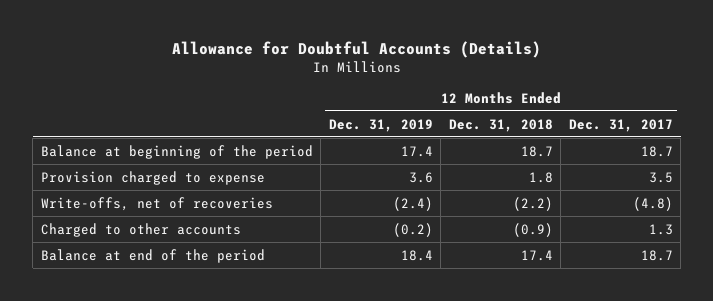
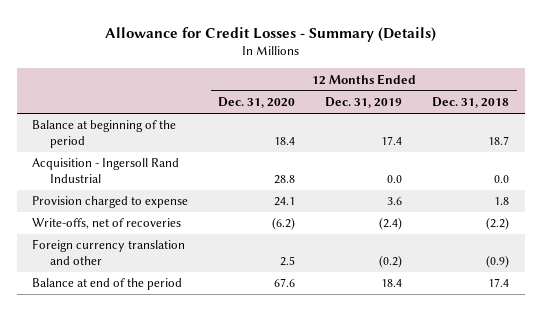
[171,40,541,58] Allowance for Doubtful Accounts (Details) -> [104,26,436,42] Allowance for Credit Losses - Summary (Details)
[568,118,673,132] Dec. 31, 2017 -> none
none -> [218,97,296,109] Dec. 31, 2020
none -> [32,158,180,184] Acquisition - Ingersoll Rand Industrial
[40,222,241,237] Charged to other accounts -> none
none -> [32,239,186,266] Foreign currency translation and other

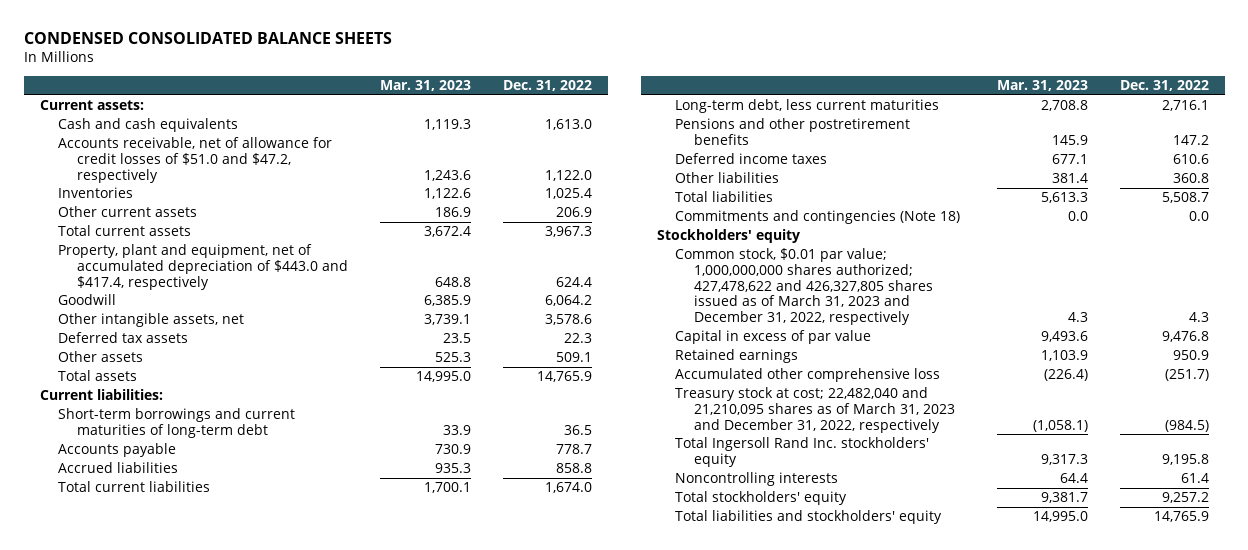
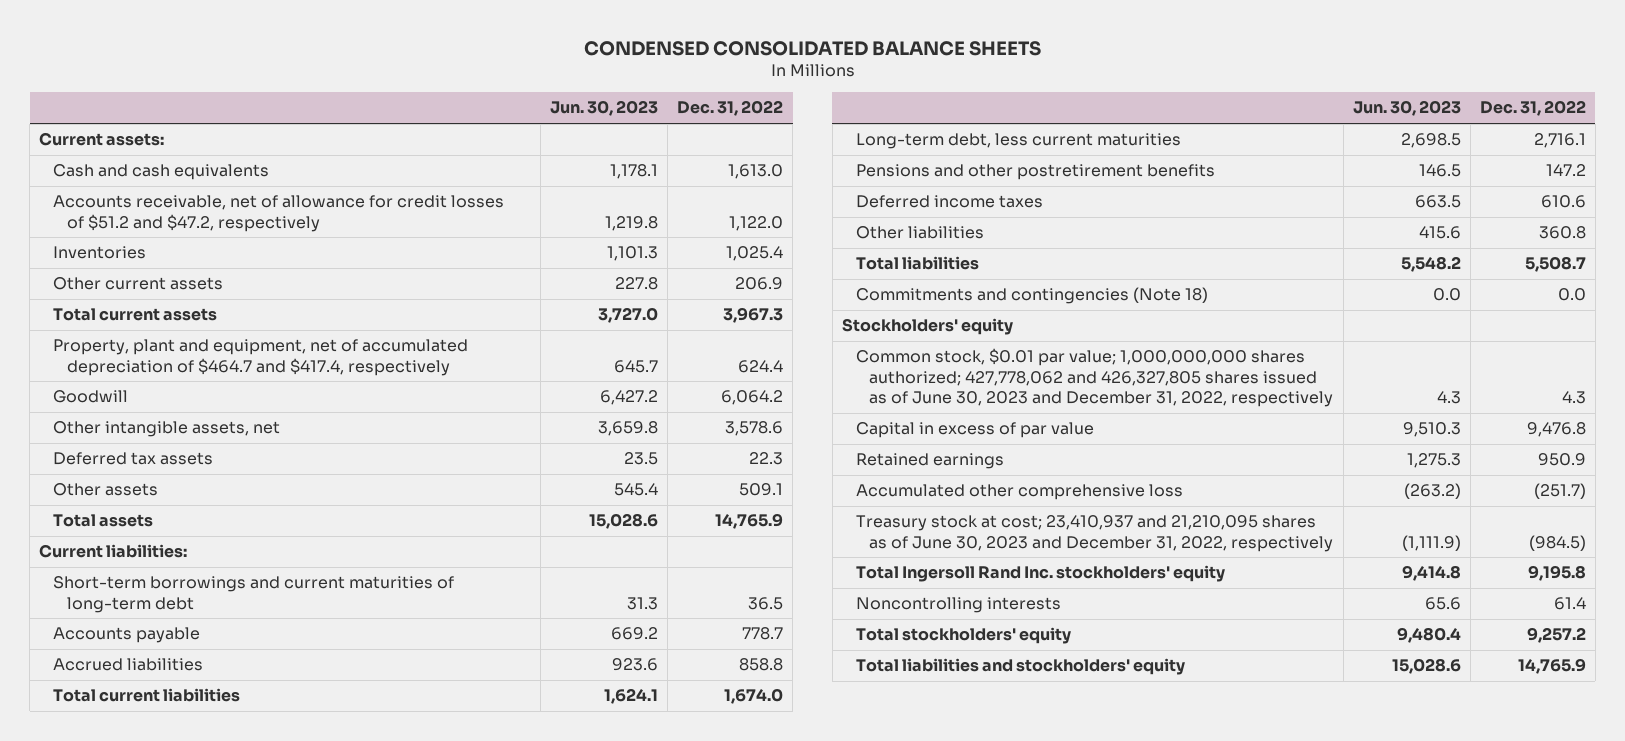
[379,79,471,91] Mar. 31, 2023 -> none
none -> [549,100,658,117] Jun. 30, 2023
[58,137,333,183] Accounts receivable, net of allowance for credit losses of $51.0 and $47.2, respectively -> [53,195,505,232] Accounts receivable, net of allowance for credit losses of $51.2 and $47.2, respectively
[58,244,348,290] Property, plant and equipment, net of accumulated depreciation of $443.0 and $417.4, respectively -> [53,339,469,376] Property, plant and equipment, net of accumulated depreciation of $464.7 and $417.4, respectively
[675,248,933,325] Common stock, $0.01 par value; 1,000,000,000 shares authorized; 427,478,622 and 426,327,805 shares issued as of March 31, 2023 and December 31, 2022, respectively -> [855,348,1334,407] Common stock, $0.01 par value; 1,000,000,000 shares authorized; 427,778,062 and 426,327,805 shares issued as of June 30, 2023 and December 31, 2022, respectively
[675,387,955,433] Treasury stock at cost; 22,482,040 and 21,210,095 shares as of March 31, 2023 and December 31, 2022, respectively -> [855,515,1334,552] Treasury stock at cost; 23,410,937 and 21,210,095 shares as of June 30, 2023 and December 31, 2022, respectively

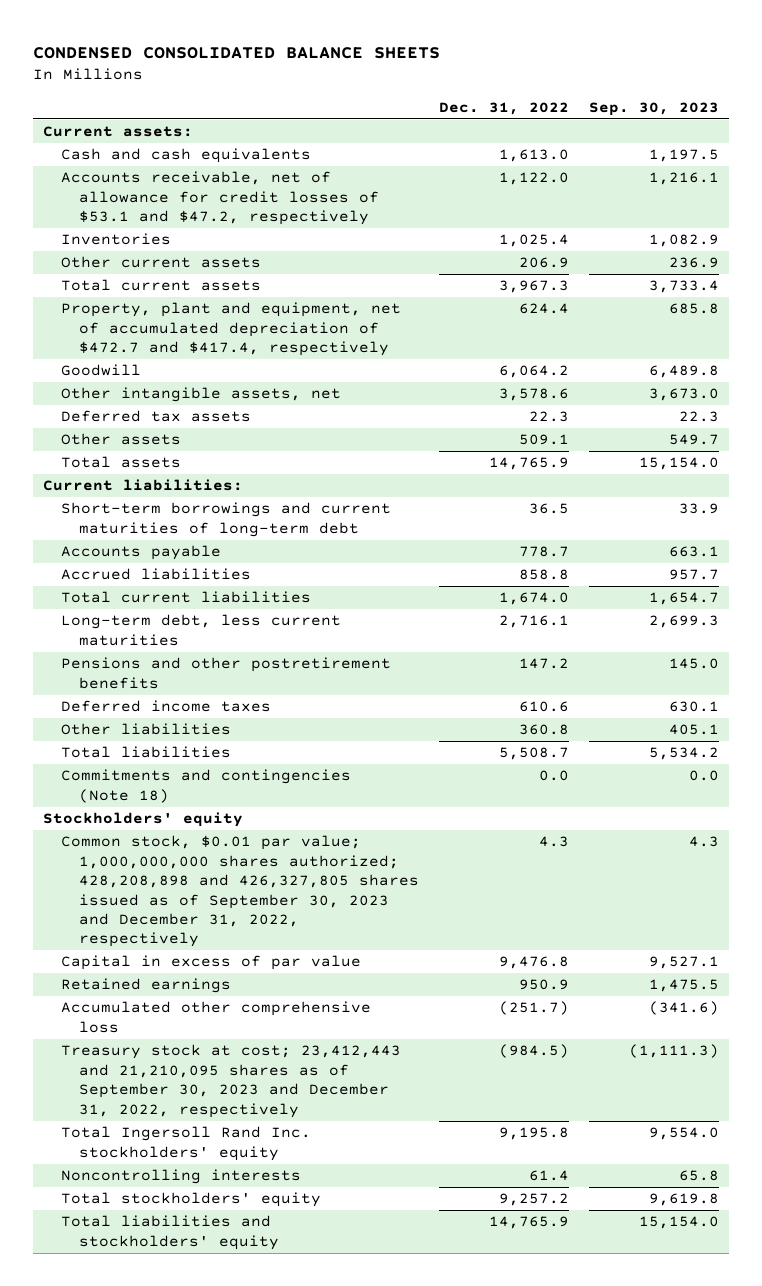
[549,100,658,117] Jun. 30, 2023 -> none
none -> [588,101,719,116] Sep. 30, 2023
[53,195,505,232] Accounts receivable, net of allowance for credit losses of $51.2 and $47.2, respectively -> [61,171,380,226] Accounts receivable, net of allowance for credit losses of $53.1 and $47.2, respectively
[53,339,469,376] Property, plant and equipment, net of accumulated depreciation of $464.7 and $417.4, respectively -> [61,302,402,357] Property, plant and equipment, net of accumulated depreciation of $472.7 and $417.4, respectively
[855,348,1334,407] Common stock, $0.01 par value; 1,000,000,000 shares authorized; 427,778,062 and 426,327,805 shares issued as of June 30, 2023 and December 31, 2022, respectively -> [61,835,420,948] Common stock, $0.01 par value; 1,000,000,000 shares authorized; 428,208,898 and 426,327,805 shares issued as of September 30, 2023 and December 31, 2022, respectively
[855,515,1334,552] Treasury stock at cost; 23,410,937 and 21,210,095 shares as of June 30, 2023 and December 31, 2022, respectively -> [61,1044,402,1118] Treasury stock at cost; 23,412,443 and 21,210,095 shares as of September 30, 2023 and December 31, 2022, respectively

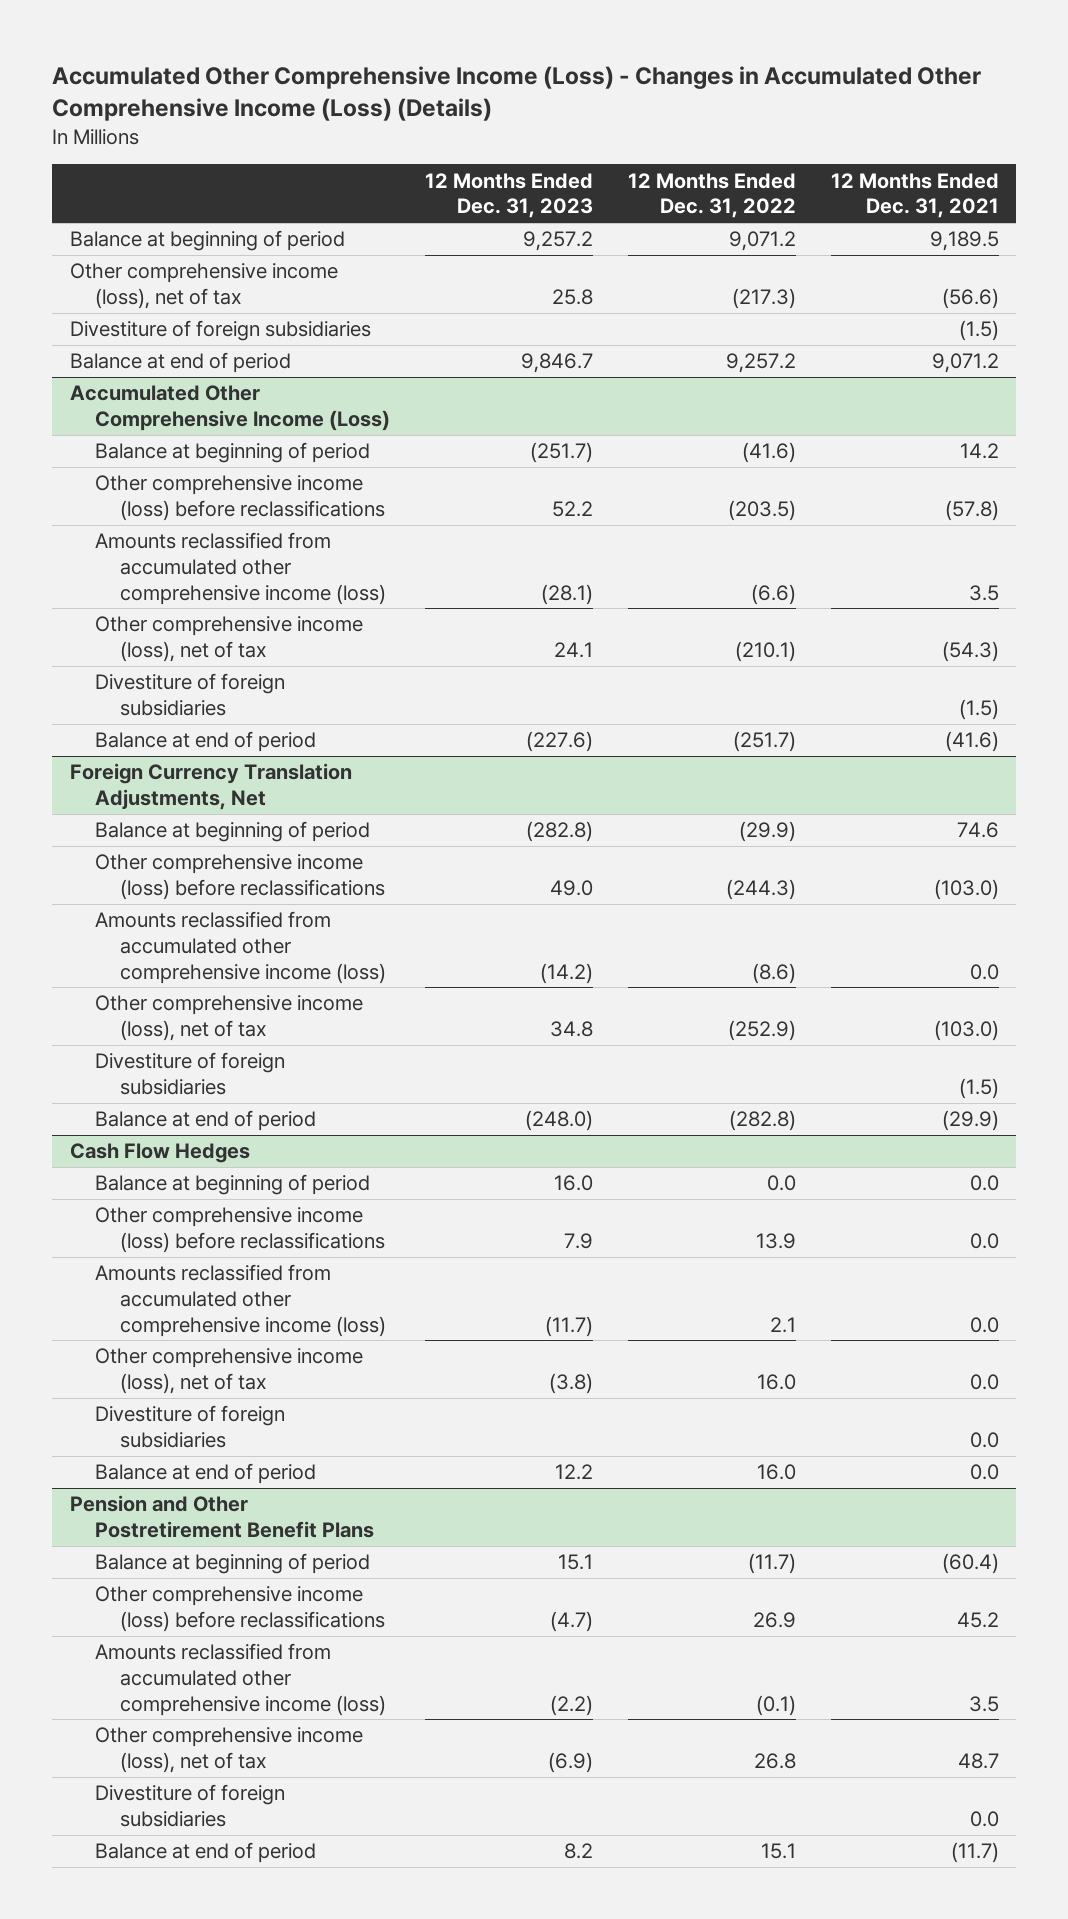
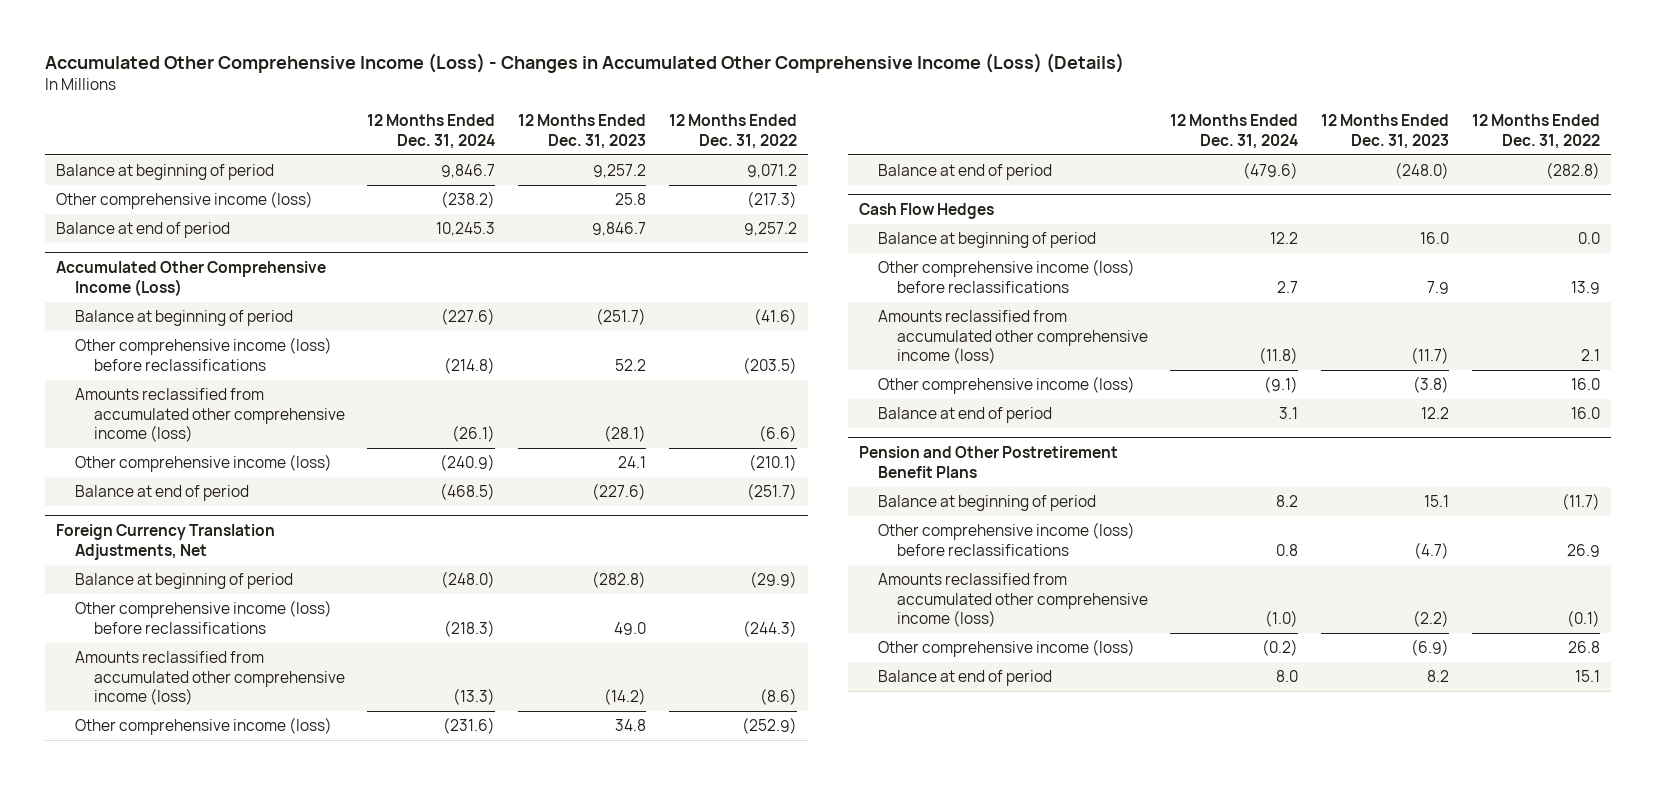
[830,172,999,219] 12 Months Ended Dec. 31, 2021 -> none
none -> [367,114,496,149] 12 Months Ended Dec. 31, 2024
[69,320,371,342] Divestiture of foreign subsidiaries -> none
[69,263,338,309] Other comprehensive income (loss), net of tax -> [55,191,313,210] Other comprehensive income (loss)
[94,673,285,716] Divestiture of foreign subsidiaries -> none
[94,616,363,662] Other comprehensive income (loss), net of tax -> [74,454,332,473] Other comprehensive income (loss)
[94,1052,285,1095] Divestiture of foreign subsidiaries -> none
[94,995,363,1041] Other comprehensive income (loss), net of tax -> [74,717,332,736] Other comprehensive income (loss)
[94,1405,285,1448] Divestiture of foreign subsidiaries -> none
[94,1348,363,1394] Other comprehensive income (loss), net of tax -> [877,376,1135,395] Other comprehensive income (loss)
[94,1784,285,1827] Divestiture of foreign subsidiaries -> none
[94,1727,363,1773] Other comprehensive income (loss), net of tax -> [877,639,1135,658] Other comprehensive income (loss)

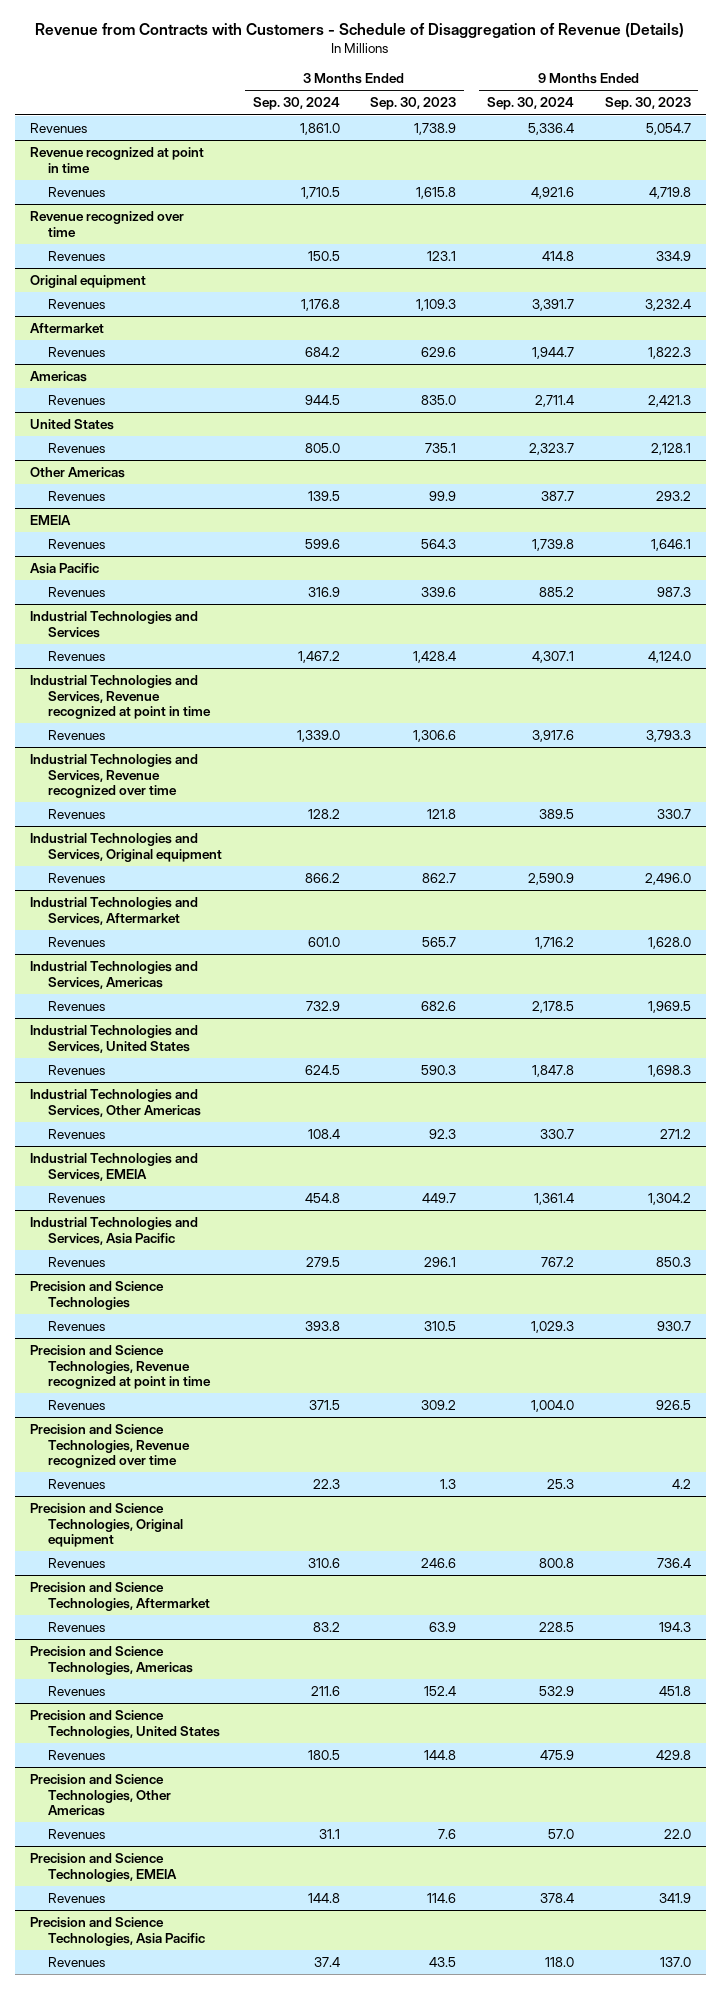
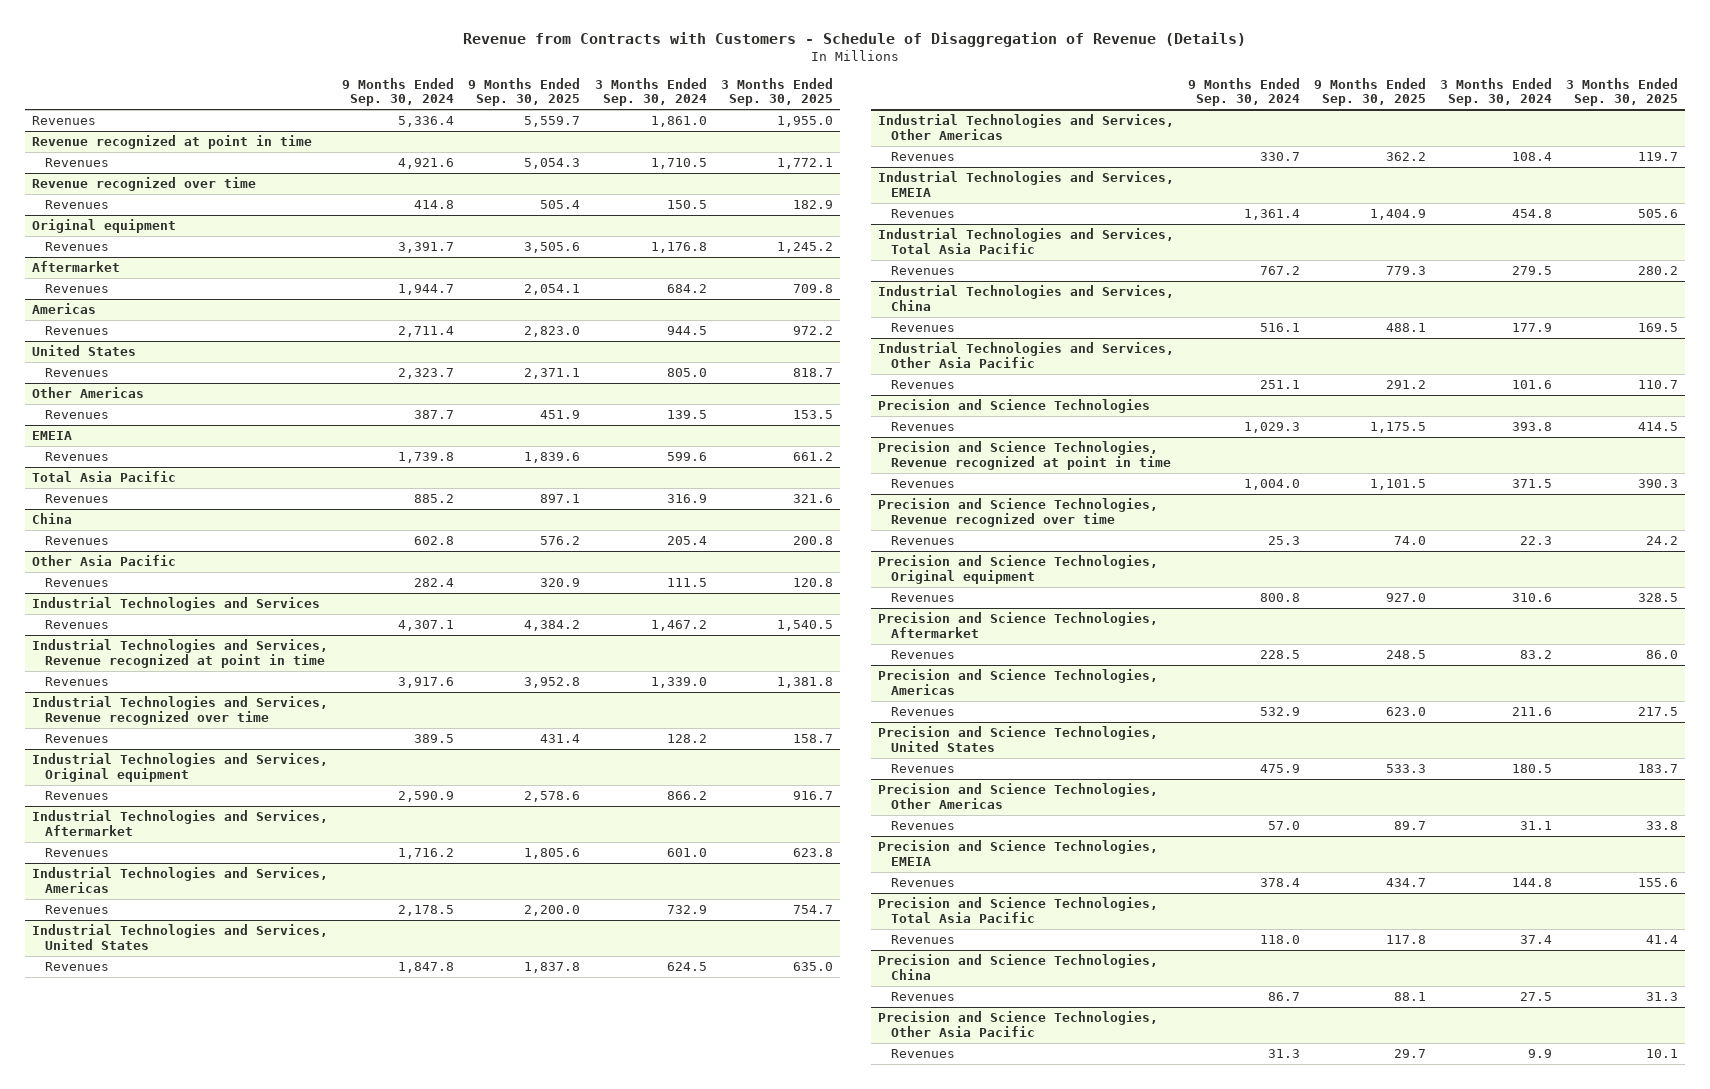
[370,97,457,111] Sep. 30, 2023 -> none
[604,97,691,111] Sep. 30, 2023 -> none
none -> [468,77,581,107] 9 Months Ended Sep. 30, 2025
none -> [720,77,833,107] 3 Months Ended Sep. 30, 2025
[29,562,99,574] Asia Pacific -> [32,471,177,483] Total Asia Pacific
none -> [32,513,73,525] China
none -> [45,536,110,546] Revenues
none -> [32,555,177,567] Other Asia Pacific
none -> [45,578,110,588] Revenues
[29,1216,198,1245] Industrial Technologies and Services, Asia Pacific -> [877,228,1174,254] Industrial Technologies and Services, Total Asia Pacific
none -> [877,285,1174,311] Industrial Technologies and Services, China
none -> [890,323,955,333] Revenues
none -> [877,342,1174,368] Industrial Technologies and Services, Other Asia Pacific
none -> [890,380,955,390] Revenues
[29,1916,205,1946] Precision and Science Technologies, Asia Pacific -> [877,897,1158,923] Precision and Science Technologies, Total Asia Pacific
none -> [877,954,1158,980] Precision and Science Technologies, China
none -> [890,992,955,1002] Revenues
none -> [877,1011,1158,1037] Precision and Science Technologies, Other Asia Pacific
none -> [890,1049,955,1059] Revenues

